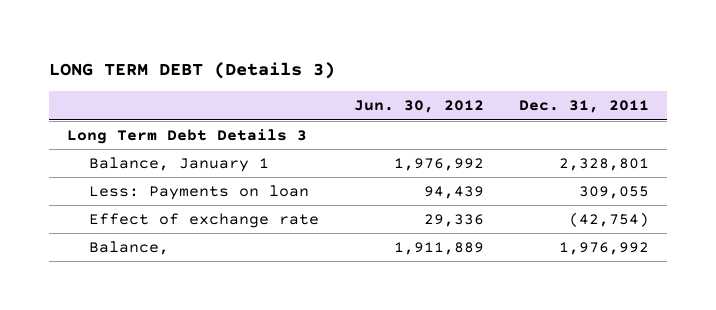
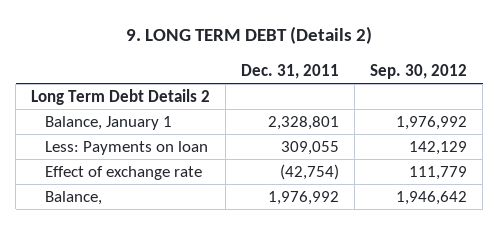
[48,61,335,79] LONG TERM DEBT (Details 3) -> [126,26,373,45] 9. LONG TERM DEBT (Details 2)
[354,100,485,114] Jun. 30, 2012 -> none
none -> [370,63,468,79] Sep. 30, 2012
[66,129,307,145] Long Term Debt Details 3 -> [31,89,211,106] Long Term Debt Details 2

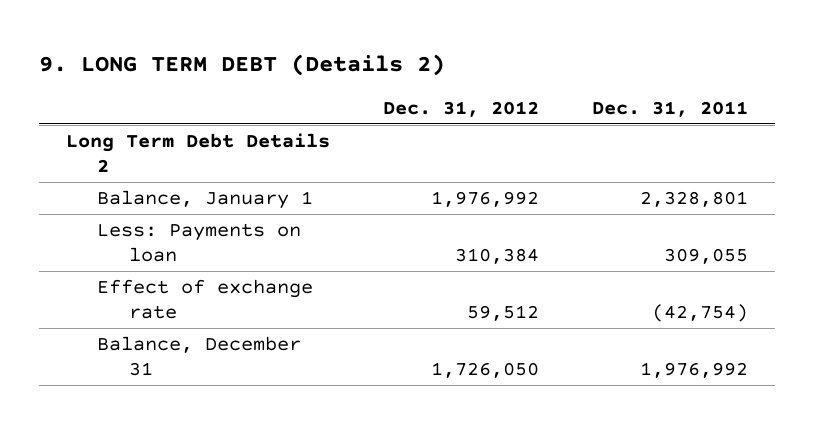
[370,63,468,79] Sep. 30, 2012 -> none
none -> [383,101,540,118] Dec. 31, 2012
[45,191,103,206] Balance, -> [97,335,302,376] Balance, December 31

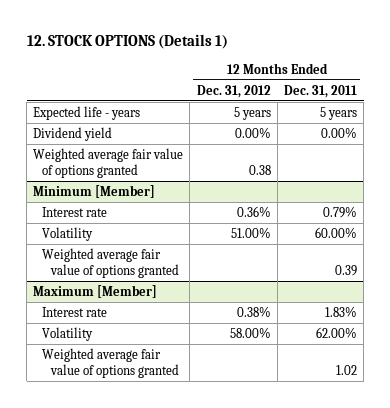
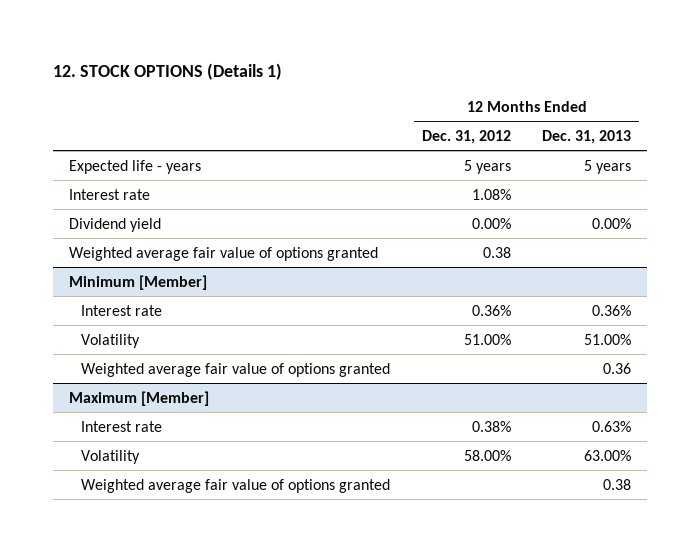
[283,84,357,98] Dec. 31, 2011 -> none
none -> [542,129,632,144] Dec. 31, 2013
none -> [68,188,150,200] Interest rate

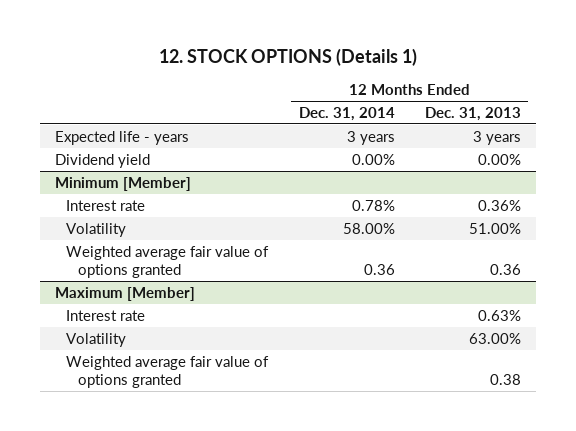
[421,129,511,144] Dec. 31, 2012 -> none
none -> [298,106,395,121] Dec. 31, 2014
[68,188,150,200] Interest rate -> none
[584,159,632,174] 5 years -> [472,130,521,145] 3 years
[68,246,378,261] Weighted average fair value of options granted -> none

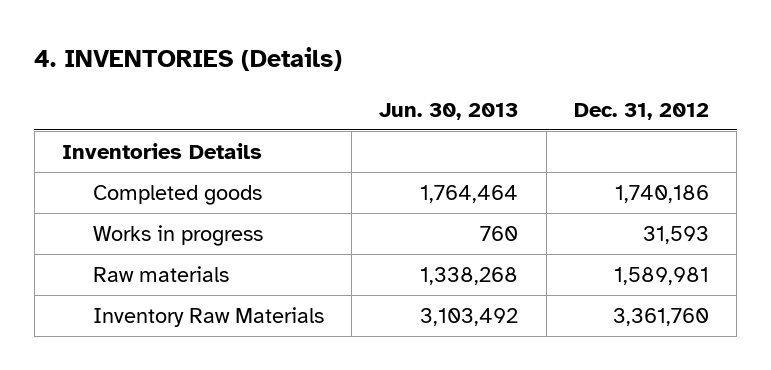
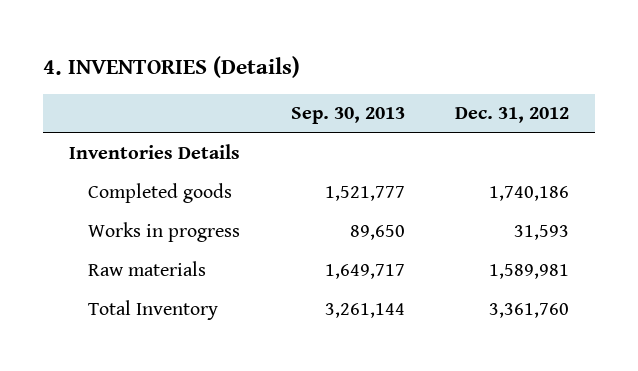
[379,102,519,120] Jun. 30, 2013 -> none
none -> [290,107,405,125] Sep. 30, 2013
[92,306,324,327] Inventory Raw Materials -> [87,299,218,320] Total Inventory

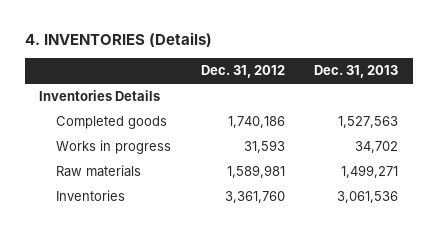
[290,107,405,125] Sep. 30, 2013 -> none
none -> [314,65,399,79] Dec. 31, 2013
[87,299,218,320] Total Inventory -> [56,190,126,202] Inventories

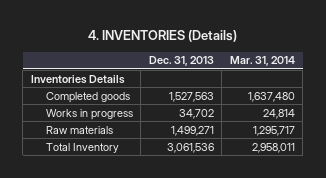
[200,65,285,79] Dec. 31, 2012 -> none
none -> [229,56,295,67] Mar. 31, 2014
[56,190,126,202] Inventories -> [45,142,119,153] Total Inventory

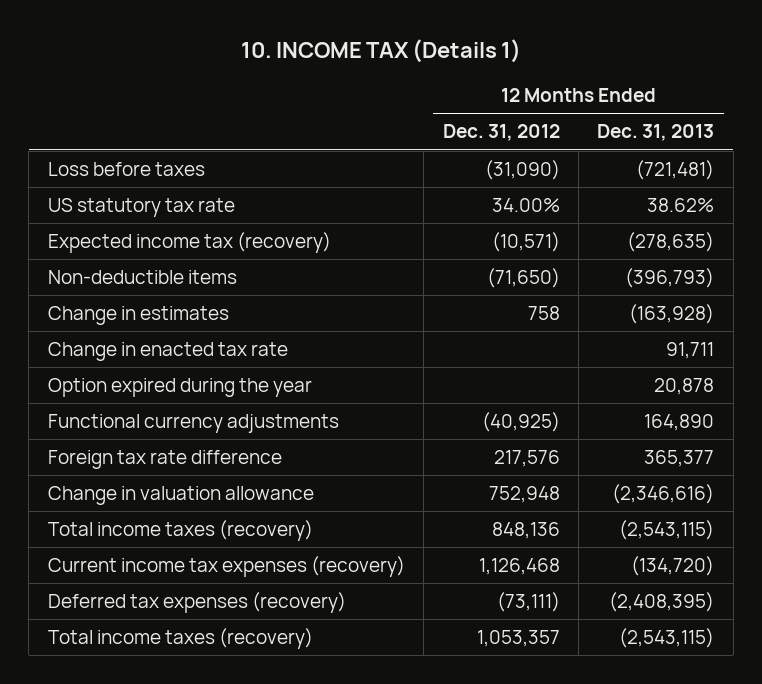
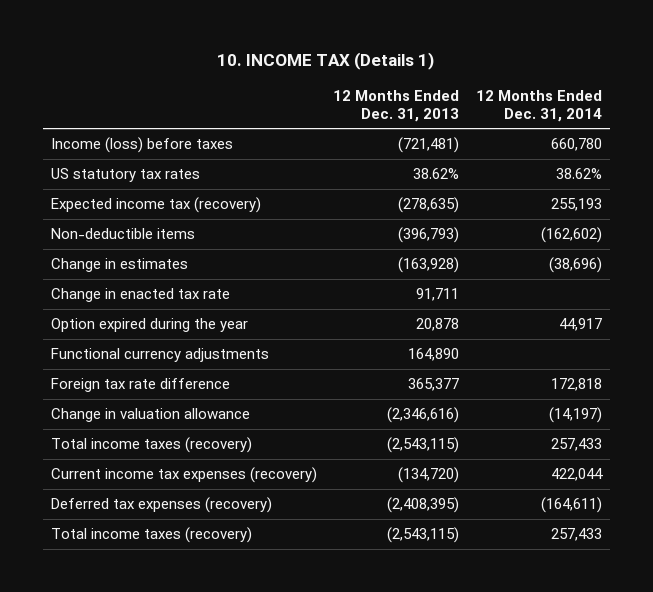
[442,124,560,142] Dec. 31, 2012 -> none
none -> [475,89,602,122] 12 Months Ended Dec. 31, 2014
[47,162,205,177] Loss before taxes -> [51,137,234,154] Income (loss) before taxes
[47,198,235,218] US statutory tax rate -> [51,168,201,183] US statutory tax rates

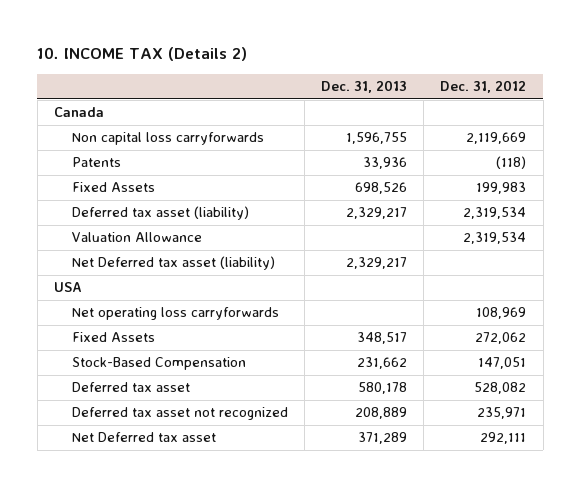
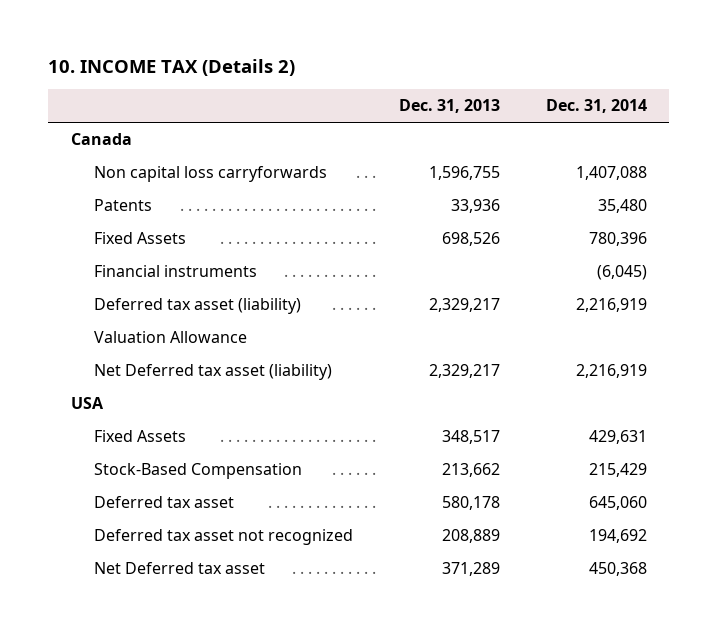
[440,80,527,94] Dec. 31, 2012 -> none
none -> [545,99,647,114] Dec. 31, 2014
none -> [94,265,258,278] Financial instruments
[71,307,279,321] Net operating loss carryforwards -> none
[357,357,408,370] 231,662 -> [442,463,501,478] 213,662

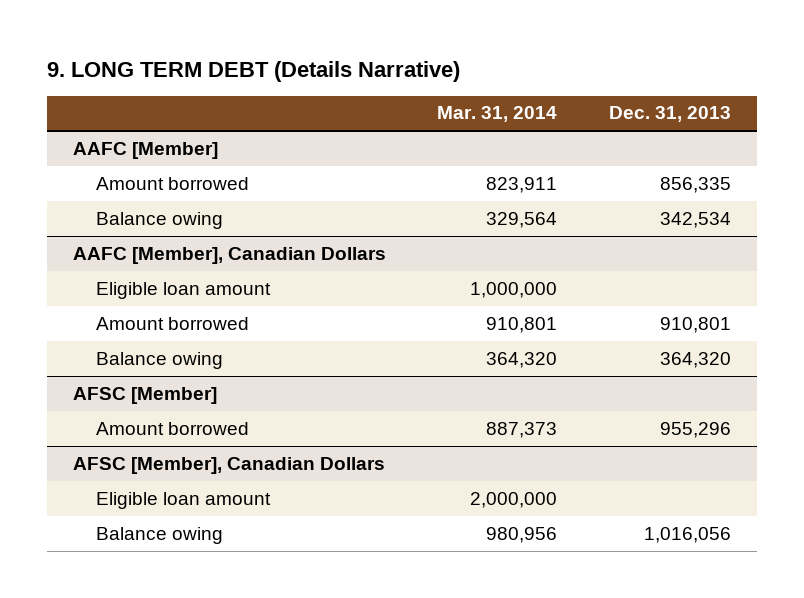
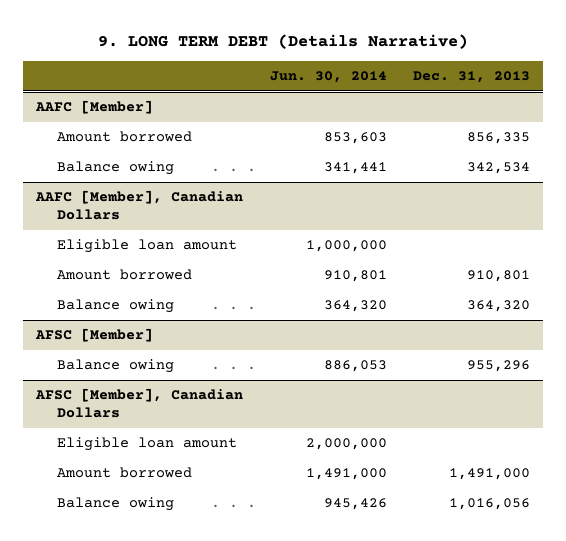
[437,106,558,123] Mar. 31, 2014 -> none
none -> [269,71,387,84] Jun. 30, 2014
[96,421,250,435] Amount borrowed -> [57,359,175,374] Balance owing
none -> [57,467,193,479] Amount borrowed

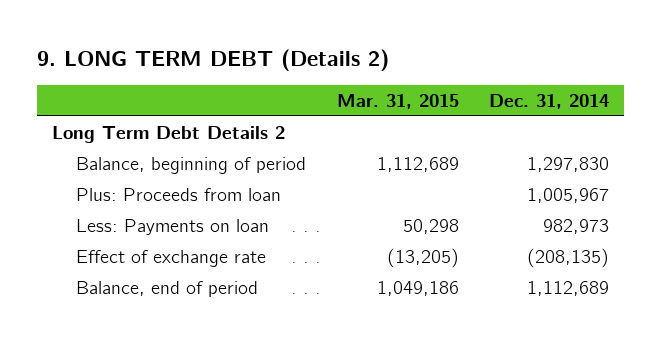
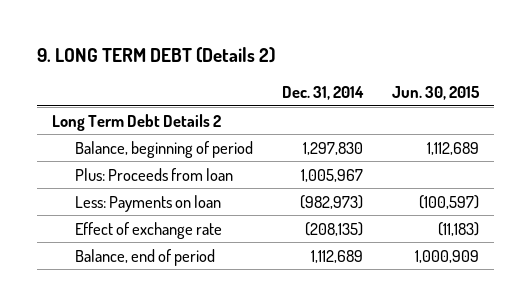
[336,94,459,110] Mar. 31, 2015 -> none
none -> [392,86,481,101] Jun. 30, 2015
[543,218,610,234] 982,973 -> [299,194,363,209] (982,973)

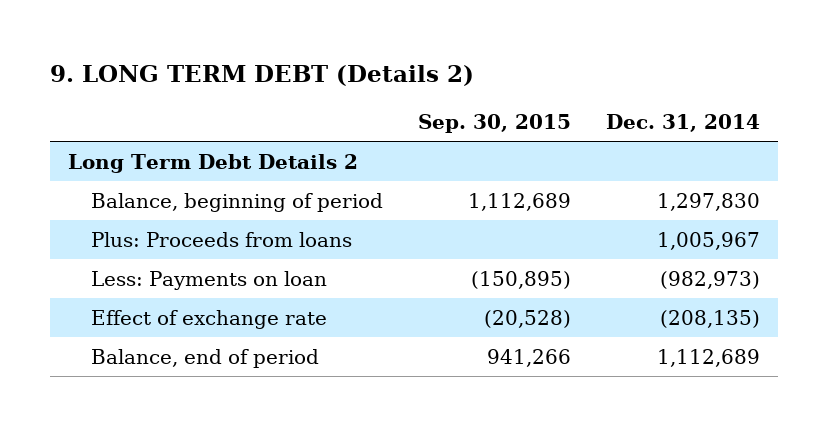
[392,86,481,101] Jun. 30, 2015 -> none
none -> [418,113,572,133] Sep. 30, 2015
[74,167,233,181] Plus: Proceeds from loan -> [90,231,352,247] Plus: Proceeds from loans

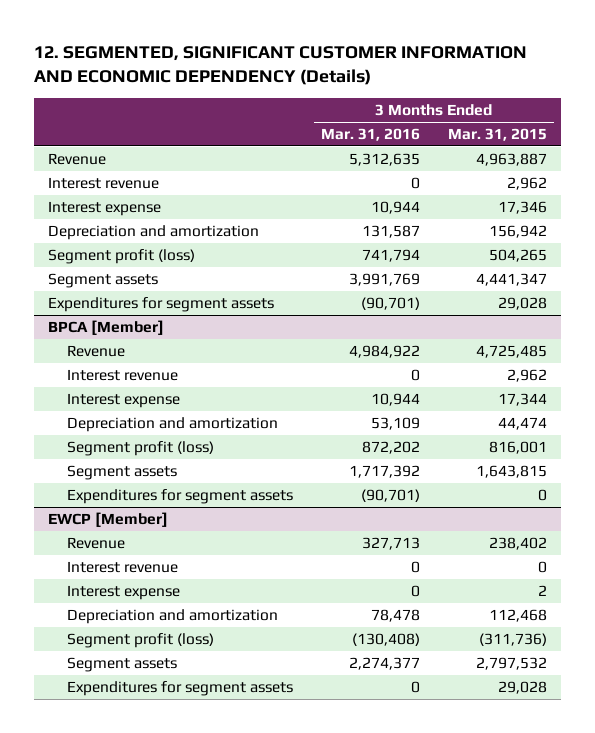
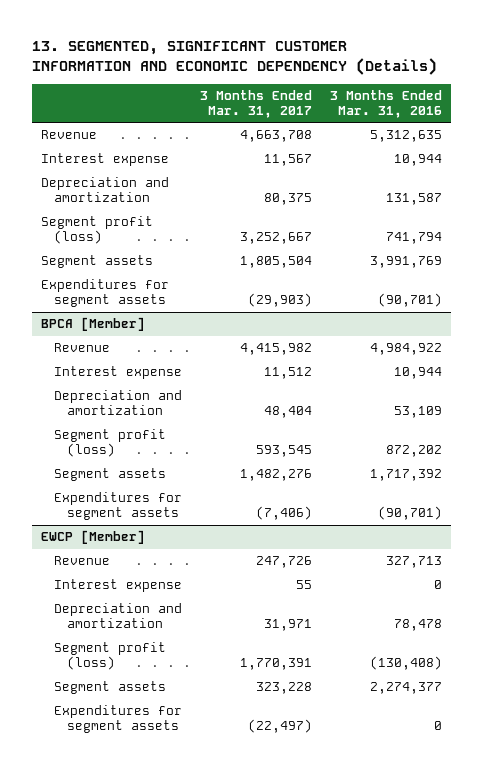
[33,46,527,86] 12. SEGMENTED, SIGNIFICANT CUSTOMER INFORMATION AND ECONOMIC DEPENDENCY (Details) -> [31,41,437,75] 13. SEGMENTED, SIGNIFICANT CUSTOMER INFORMATION AND ECONOMIC DEPENDENCY (Details)
[448,128,548,142] Mar. 31, 2015 -> none
none -> [200,89,313,118] 3 Months Ended Mar. 31, 2017
[47,177,159,190] Interest revenue -> none
[67,369,179,382] Interest revenue -> none
[67,561,179,574] Interest revenue -> none

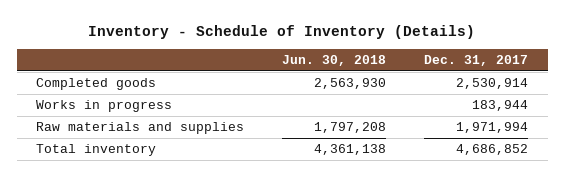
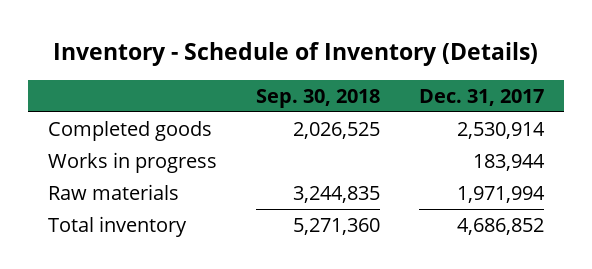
[282,55,387,67] Jun. 30, 2018 -> none
none -> [256,88,381,108] Sep. 30, 2018
[35,122,244,135] Raw materials and supplies -> [48,184,180,201] Raw materials

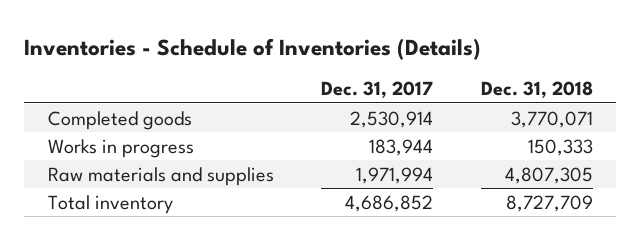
[53,41,539,66] Inventory - Schedule of Inventory (Details) -> [23,37,481,60] Inventories - Schedule of Inventories (Details)
[256,88,381,108] Sep. 30, 2018 -> none
none -> [480,81,593,99] Dec. 31, 2018
[48,184,180,201] Raw materials -> [47,166,274,186] Raw materials and supplies

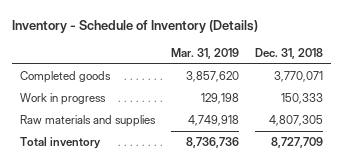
[23,37,481,60] Inventories - Schedule of Inventories (Details) -> [12,19,259,33] Inventory - Schedule of Inventory (Details)
[321,81,434,99] Dec. 31, 2017 -> none
none -> [170,47,239,59] Mar. 31, 2019
[47,138,194,158] Works in progress -> [19,93,106,106] Work in progress

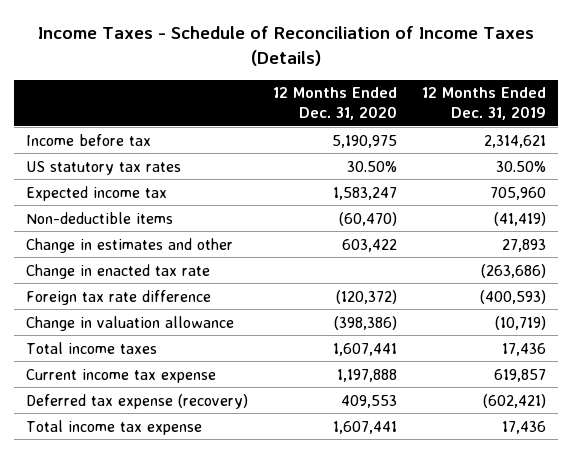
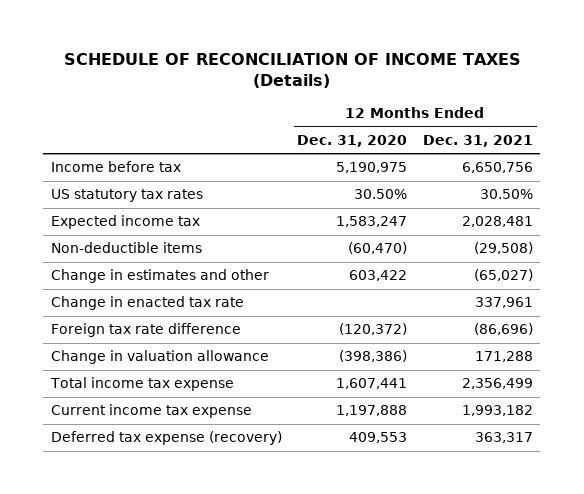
[37,25,534,66] Income Taxes - Schedule of Reconciliation of Income Taxes (Details) -> [63,52,521,89] SCHEDULE OF RECONCILIATION OF INCOME TAXES (Details)
[421,87,546,120] 12 Months Ended Dec. 31, 2019 -> none
none -> [422,134,533,147] Dec. 31, 2021
[26,341,158,354] Total income taxes -> none
[26,419,203,435] Total income tax expense -> [49,377,234,392] Total income tax expense

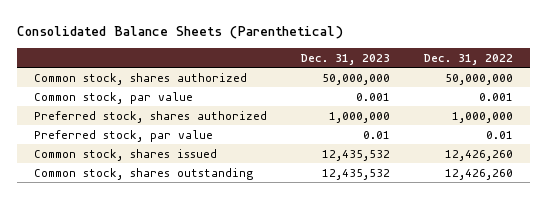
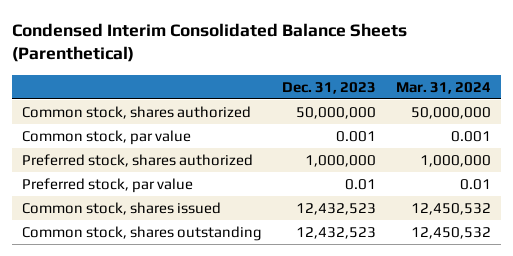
[16,25,343,39] Consolidated Balance Sheets (Parenthetical) -> [12,22,408,63] Condensed Interim Consolidated Balance Sheets (Parenthetical)
[424,53,514,65] Dec. 31, 2022 -> none
none -> [395,81,491,94] Mar. 31, 2024
[322,149,391,161] 12,435,532 -> [296,202,377,215] 12,432,523
[322,168,391,180] 12,435,532 -> [296,226,377,239] 12,432,523

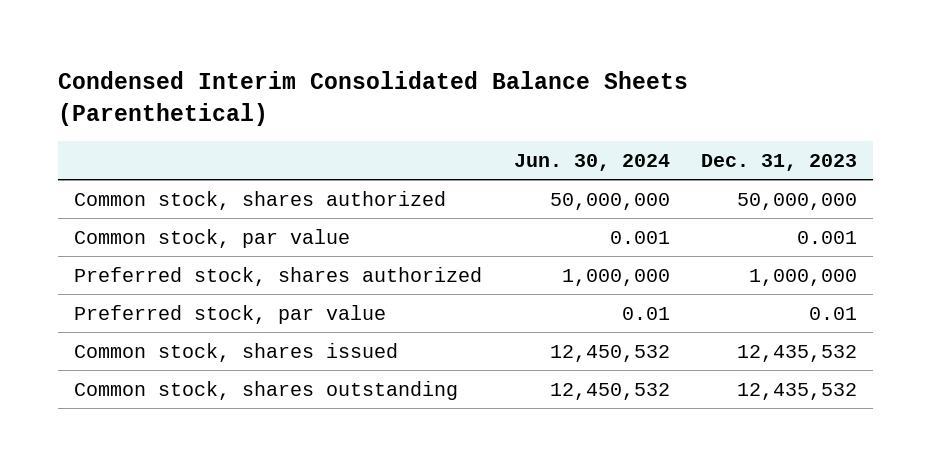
[395,81,491,94] Mar. 31, 2024 -> none
none -> [513,153,670,171] Jun. 30, 2024
[296,202,377,215] 12,432,523 -> [737,344,858,362] 12,435,532
[296,226,377,239] 12,432,523 -> [737,382,858,400] 12,435,532

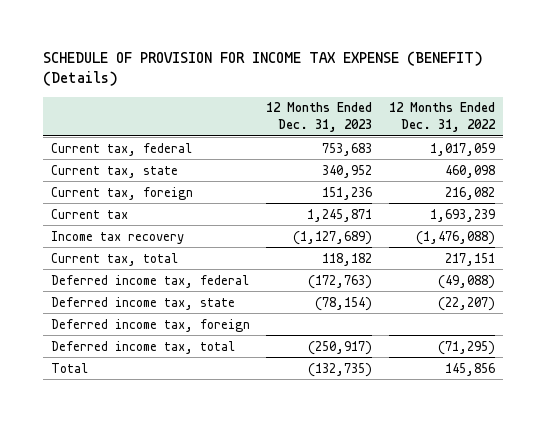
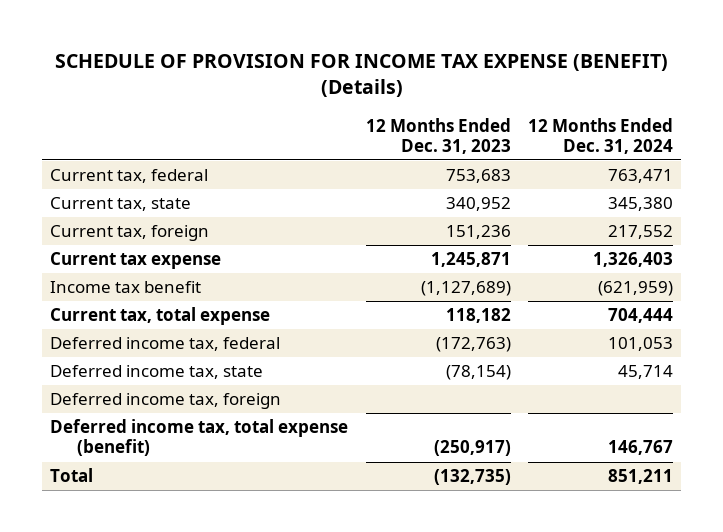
[388,102,496,132] 12 Months Ended Dec. 31, 2022 -> none
none -> [527,117,673,154] 12 Months Ended Dec. 31, 2024
[50,208,128,219] Current tax -> [50,252,222,270] Current tax expense
[50,230,184,244] Income tax recovery -> [50,281,202,294] Income tax benefit
[50,252,178,266] Current tax, total -> [50,307,271,326] Current tax, total expense
[50,340,235,354] Deferred income tax, total -> [50,419,349,457] Deferred income tax, total expense (benefit)

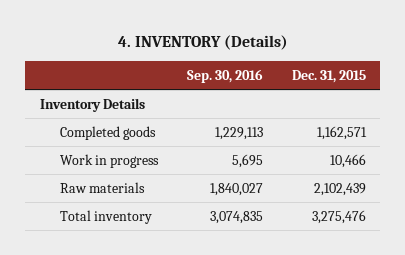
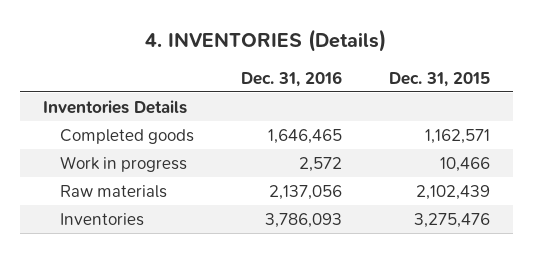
[117,34,288,50] 4. INVENTORY (Details) -> [145,28,387,52] 4. INVENTORIES (Details)
[186,68,263,83] Sep. 30, 2016 -> none
none -> [241,70,343,87] Dec. 31, 2016
[39,97,145,112] Inventory Details -> [43,99,188,114] Inventories Details
[59,209,152,224] Total inventory -> [60,212,145,226] Inventories

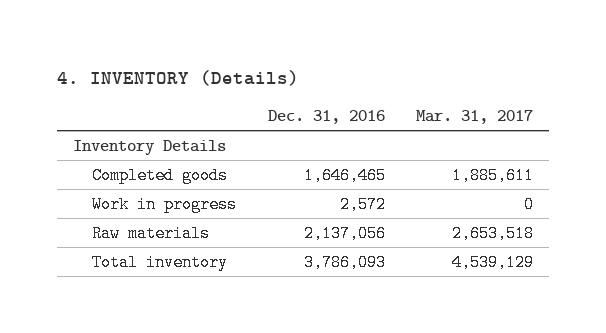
[145,28,387,52] 4. INVENTORIES (Details) -> [57,70,300,87] 4. INVENTORY (Details)
[388,71,490,87] Dec. 31, 2015 -> none
none -> [416,110,534,125] Mar. 31, 2017
[43,99,188,114] Inventories Details -> [73,139,227,155] Inventory Details
[60,212,145,226] Inventories -> [92,253,229,271] Total inventory

